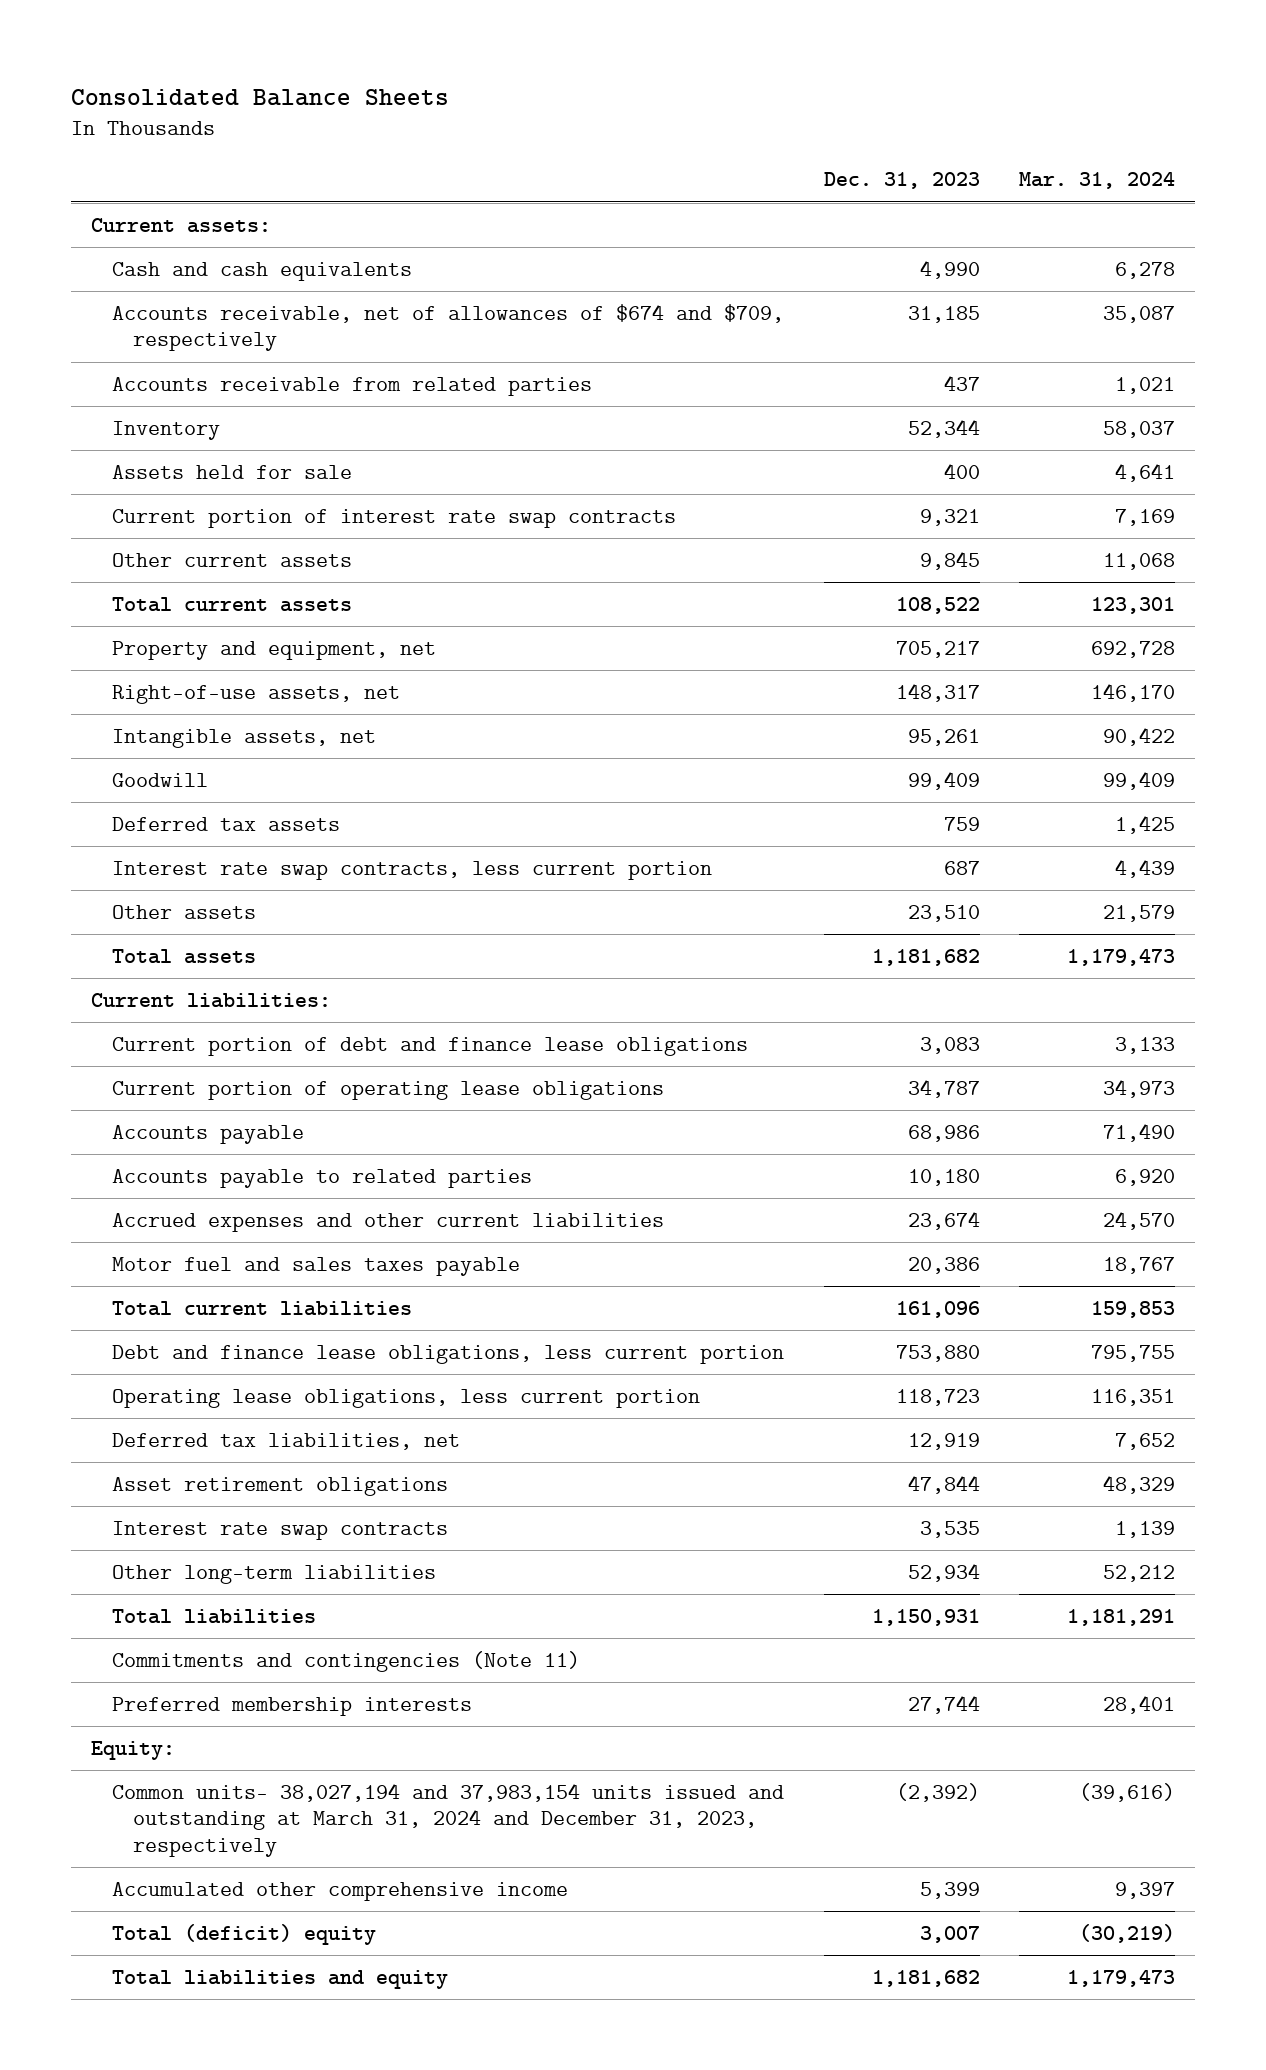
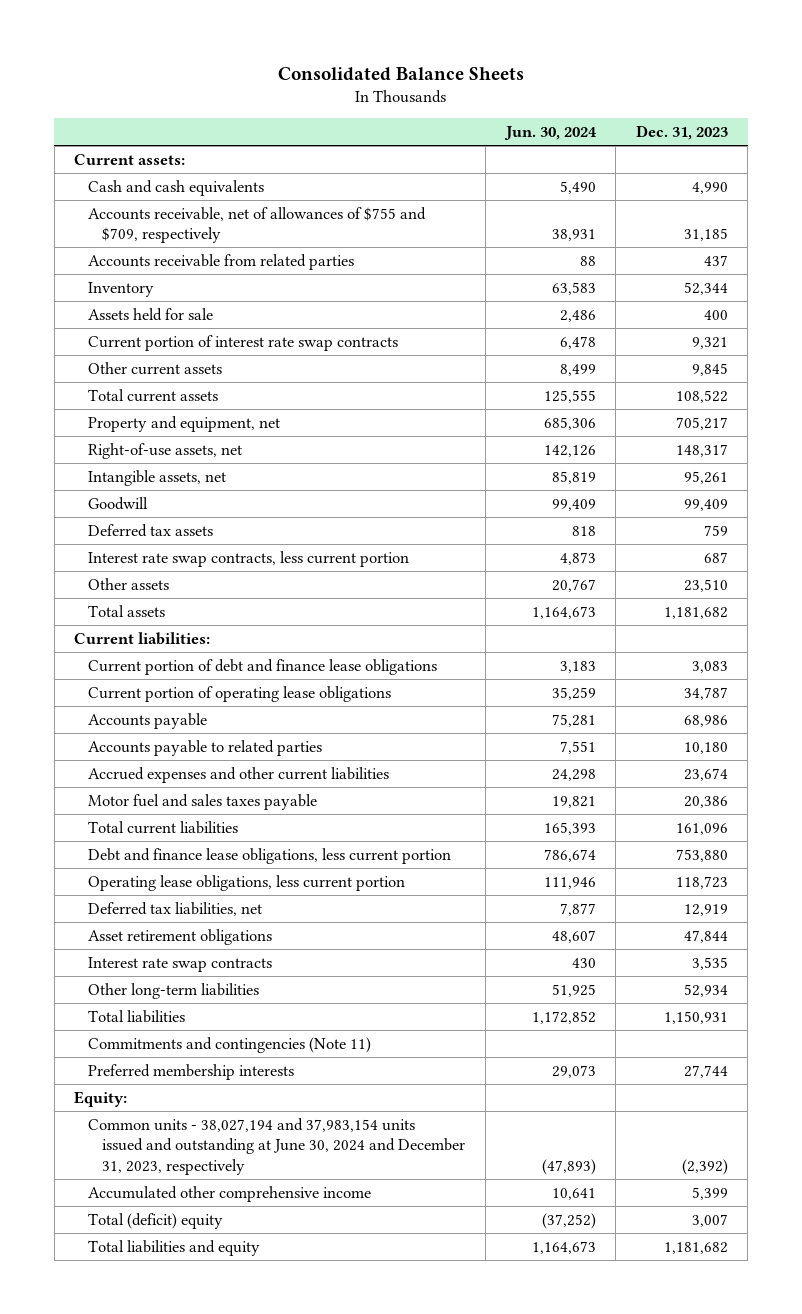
[1019,172,1176,190] Mar. 31, 2024 -> none
none -> [503,126,597,141] Jun. 30, 2024
[111,303,784,352] Accounts receivable, net of allowances of $674 and $709, respectively -> [88,206,427,244] Accounts receivable, net of allowances of $755 and $709, respectively
[111,1782,784,1857] Common units- 38,027,194 and 37,983,154 units issued and outstanding at March 31, 2024 and December 31, 2023, respectively -> [88,1117,466,1176] Common units - 38,027,194 and 37,983,154 units issued and outstanding at June 30, 2024 and December 31, 2023, respectively

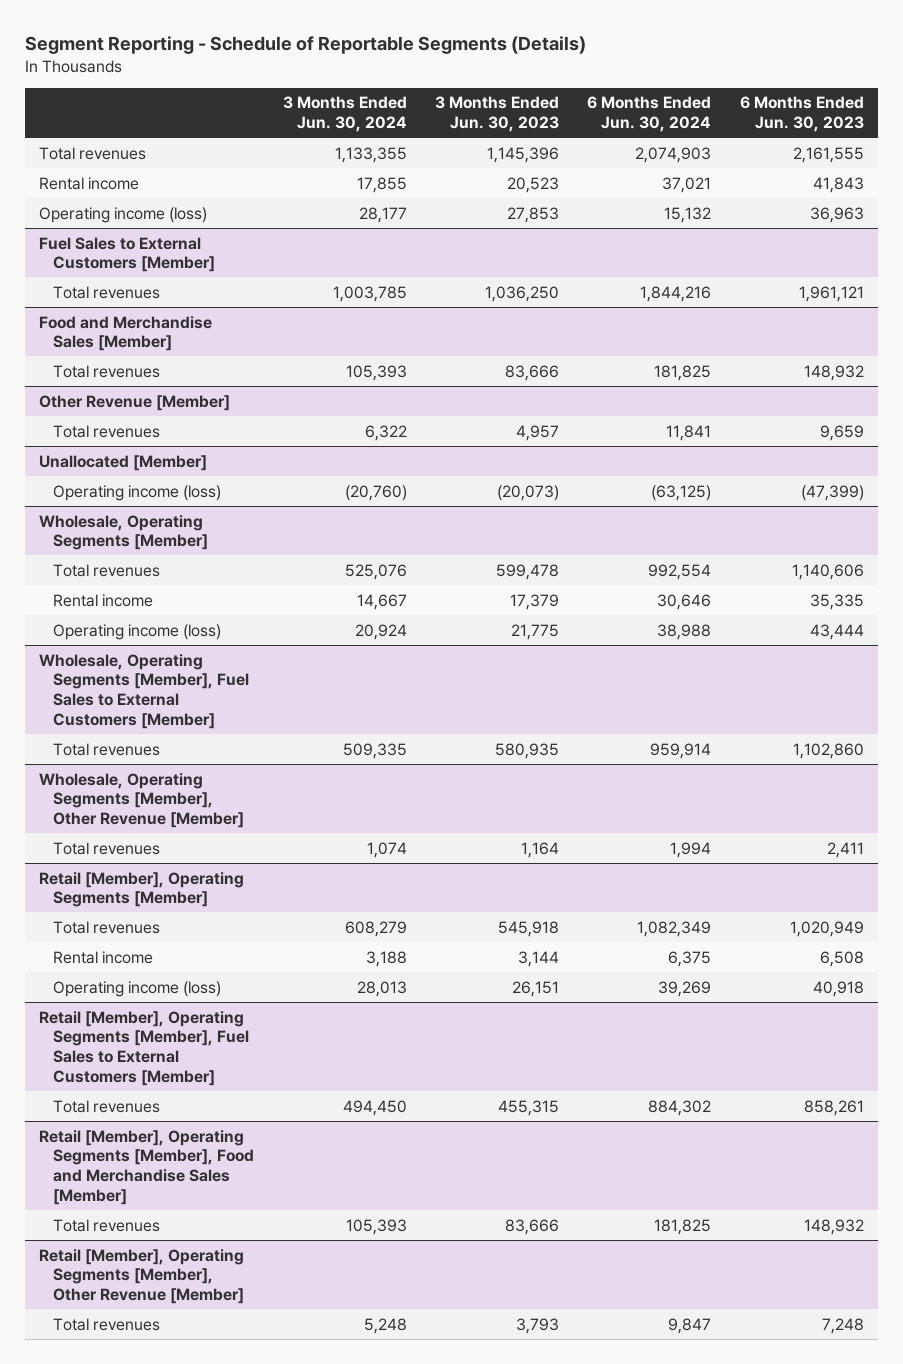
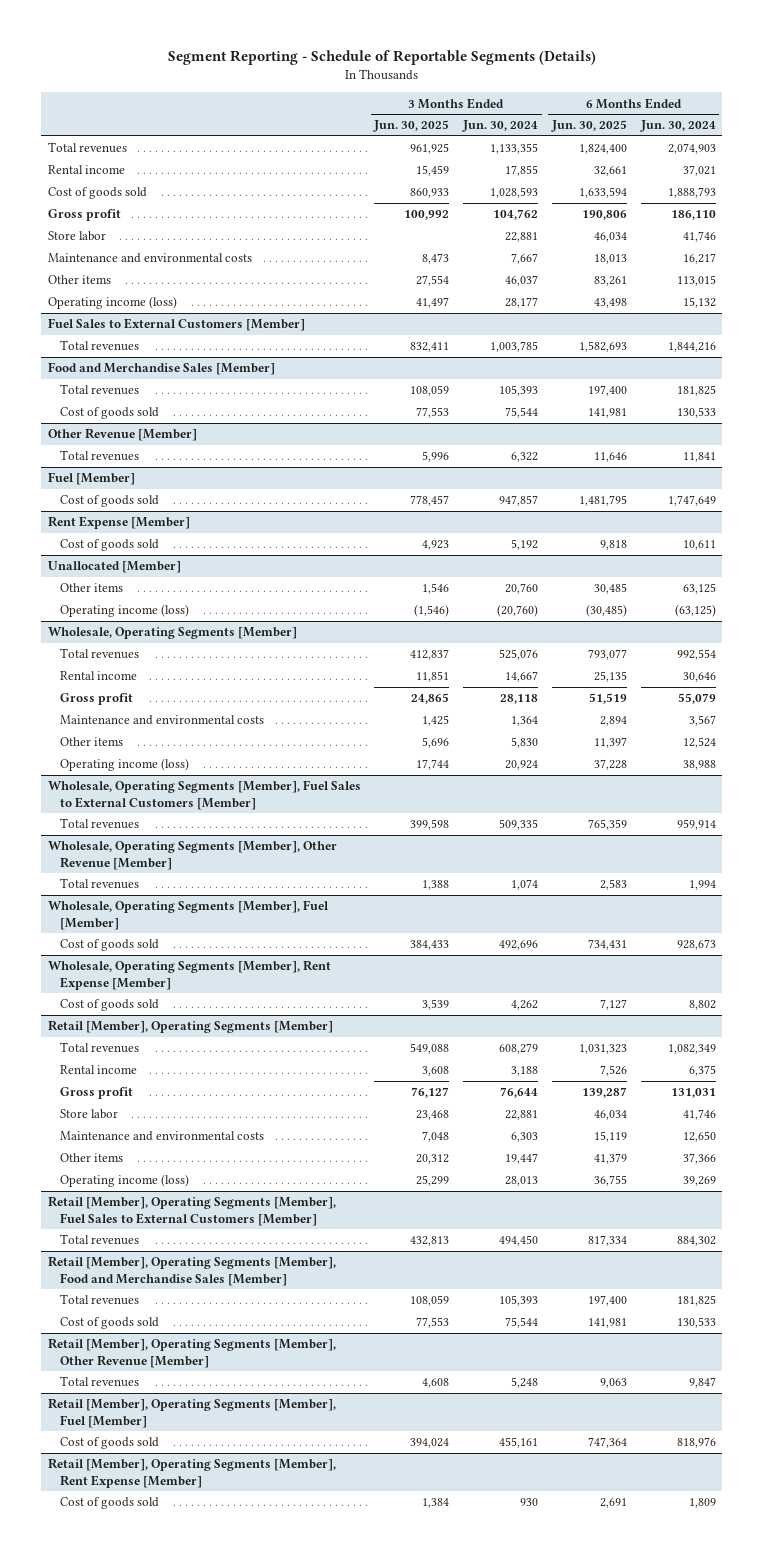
[434,96,559,133] 3 Months Ended Jun. 30, 2023 -> none
[739,96,864,133] 6 Months Ended Jun. 30, 2023 -> none
none -> [373,120,450,133] Jun. 30, 2025
none -> [550,120,627,133] Jun. 30, 2025
none -> [47,187,147,200] Cost of goods sold
none -> [47,209,121,222] Gross profit
none -> [47,231,106,242] Store labor
none -> [47,253,252,264] Maintenance and environmental costs
none -> [47,275,111,285] Other items
none -> [60,407,160,420] Cost of goods sold
none -> [47,472,135,486] Fuel [Member]
none -> [60,495,160,508] Cost of goods sold
none -> [47,516,190,530] Rent Expense [Member]
none -> [60,539,160,552] Cost of goods sold
none -> [60,583,124,593] Other items
none -> [60,693,134,706] Gross profit
none -> [60,715,265,726] Maintenance and environmental costs
none -> [60,737,124,747] Other items
none -> [47,900,329,930] Wholesale, Operating Segments [Member], Fuel [Member]
none -> [60,939,160,952] Cost of goods sold
none -> [47,960,331,990] Wholesale, Operating Segments [Member], Rent Expense [Member]
none -> [60,999,160,1012] Cost of goods sold
none -> [60,1087,134,1100] Gross profit
none -> [60,1109,119,1120] Store labor
none -> [60,1131,265,1142] Maintenance and environmental costs
none -> [60,1153,124,1163] Other items
none -> [60,1317,160,1330] Cost of goods sold
none -> [47,1398,336,1428] Retail [Member], Operating Segments [Member], Fuel [Member]
none -> [60,1437,160,1450] Cost of goods sold
none -> [47,1458,336,1488] Retail [Member], Operating Segments [Member], Rent Expense [Member]
none -> [60,1497,160,1510] Cost of goods sold

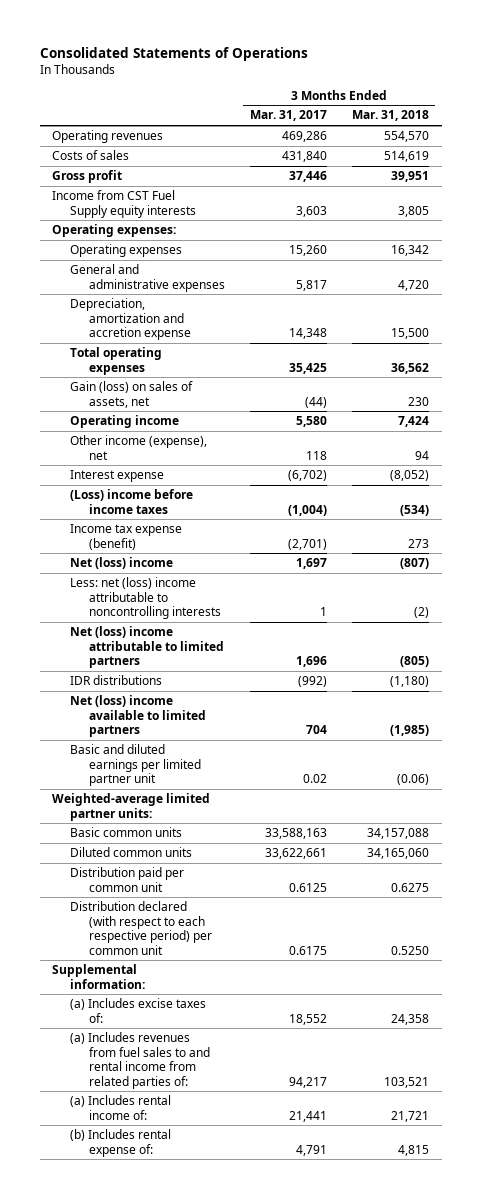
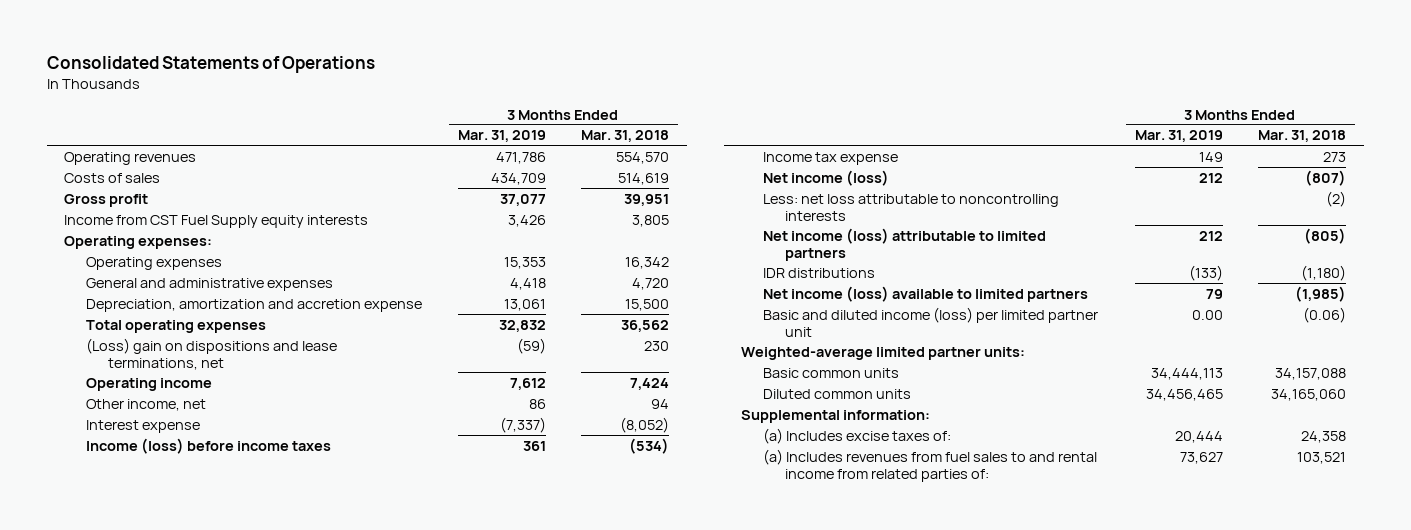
[249,110,327,122] Mar. 31, 2017 -> none
none -> [457,130,546,143] Mar. 31, 2019
[70,381,194,408] Gain (loss) on sales of assets, net -> none
none -> [85,337,337,370] (Loss) gain on dispositions and lease terminations, net
[70,435,208,460] Other income (expense), net -> [85,398,206,411] Other income, net
[70,489,194,514] (Loss) income before income taxes -> [85,437,331,454] Income (loss) before income taxes
[70,524,183,550] Income tax expense (benefit) -> [763,151,899,165] Income tax expense
[70,557,174,570] Net (loss) income -> [763,169,890,186] Net income (loss)
[70,577,221,620] Less: net (loss) income attributable to noncontrolling interests -> [763,193,1060,221] Less: net loss attributable to noncontrolling interests
[70,626,224,669] Net (loss) income attributable to limited partners -> [763,227,1047,261] Net income (loss) attributable to limited partners
[70,695,206,738] Net (loss) income available to limited partners -> [763,285,1089,302] Net income (loss) available to limited partners
[70,744,201,787] Basic and diluted earnings per limited partner unit -> [763,306,1099,337] Basic and diluted income (loss) per limited partner unit
[70,867,185,892] Distribution paid per common unit -> none
[70,901,212,955] Distribution declared (with respect to each respective period) per common unit -> none
[70,1095,172,1120] (a) Includes rental income of: -> none
[70,1129,172,1157] (b) Includes rental expense of: -> none

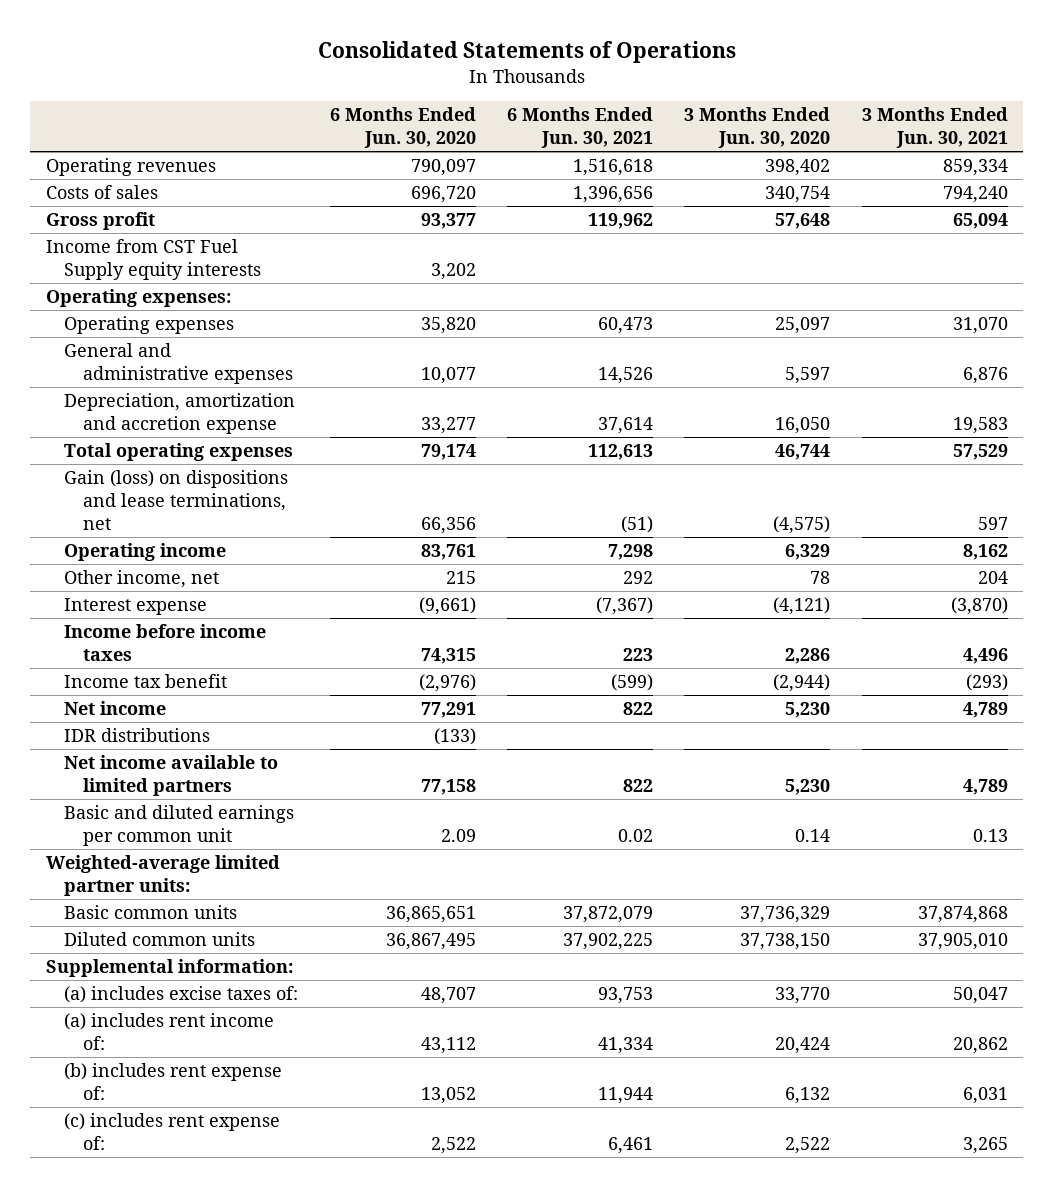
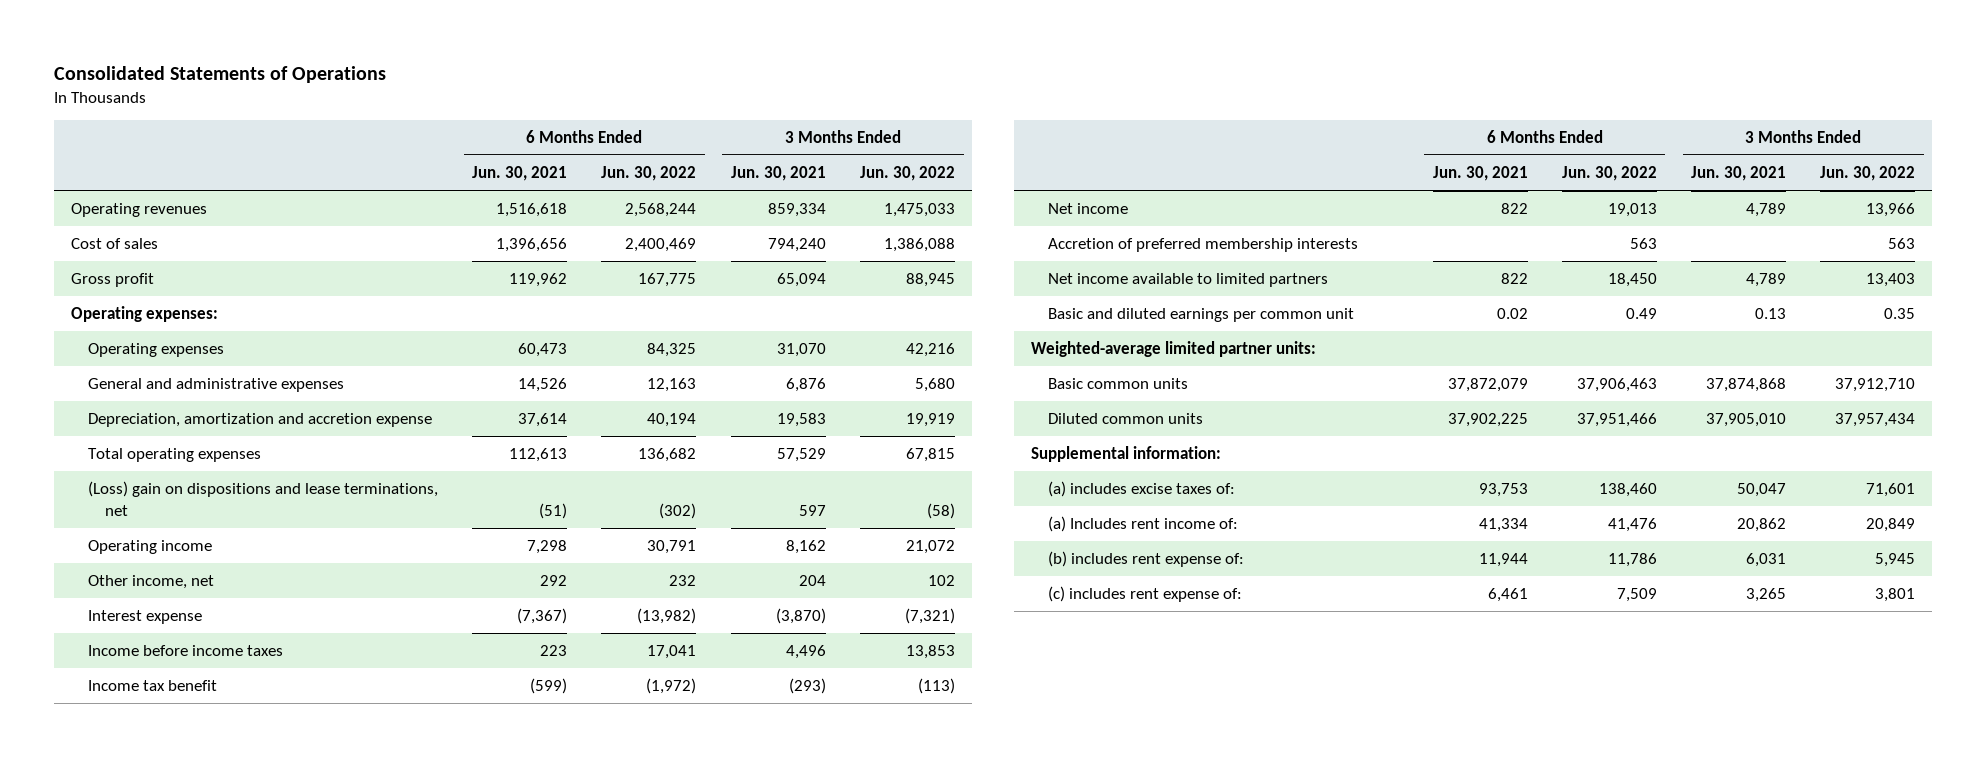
[329,107,476,149] 6 Months Ended Jun. 30, 2020 -> none
[684,107,831,149] 3 Months Ended Jun. 30, 2020 -> none
none -> [601,166,697,182] Jun. 30, 2022
none -> [859,166,955,182] Jun. 30, 2022
[45,185,158,200] Costs of sales -> [71,238,159,250] Cost of sales
[45,239,262,281] Income from CST Fuel Supply equity interests -> none
[64,470,289,531] Gain (loss) on dispositions and lease terminations, net -> [87,481,438,516] (Loss) gain on dispositions and lease terminations, net
[64,728,211,743] IDR distributions -> none
none -> [1048,238,1359,253] Accretion of preferred membership interests
[64,1013,275,1051] (a) includes rent income of: -> [1048,516,1239,533] (a) Includes rent income of:

